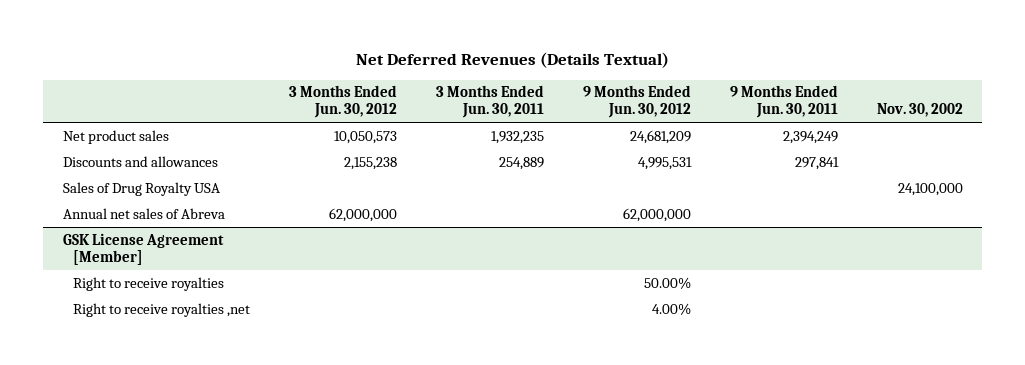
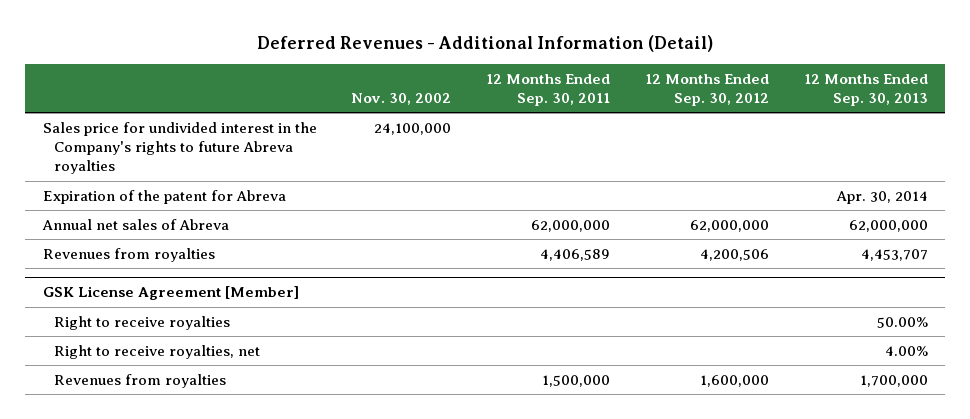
[355,52,669,69] Net Deferred Revenues (Details Textual) -> [257,34,714,52] Deferred Revenues - Additional Information (Detail)
[288,85,397,119] 3 Months Ended Jun. 30, 2012 -> none
[435,85,544,119] 3 Months Ended Jun. 30, 2011 -> none
[582,85,691,119] 9 Months Ended Jun. 30, 2012 -> none
[729,85,838,119] 9 Months Ended Jun. 30, 2011 -> none
none -> [486,73,611,106] 12 Months Ended Sep. 30, 2011
none -> [644,73,769,106] 12 Months Ended Sep. 30, 2012
none -> [803,73,928,106] 12 Months Ended Sep. 30, 2013
[62,129,169,144] Net product sales -> none
[62,155,218,167] Discounts and allowances -> none
[62,181,220,196] Sales of Drug Royalty USA -> [42,121,317,175] Sales price for undivided interest in the Company's rights to future Abreva royalties
none -> [42,189,286,204] Expiration of the patent for Abreva
none -> [42,247,215,262] Revenues from royalties
[73,302,251,317] Right to receive royalties ,net -> [54,344,261,359] Right to receive royalties, net
none -> [54,373,227,388] Revenues from royalties

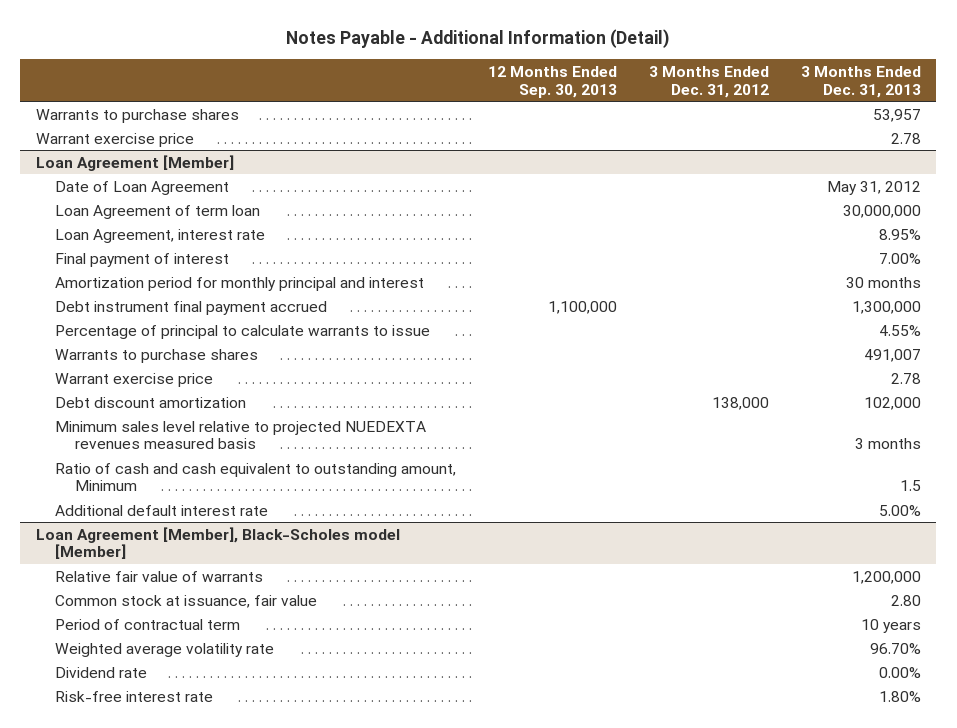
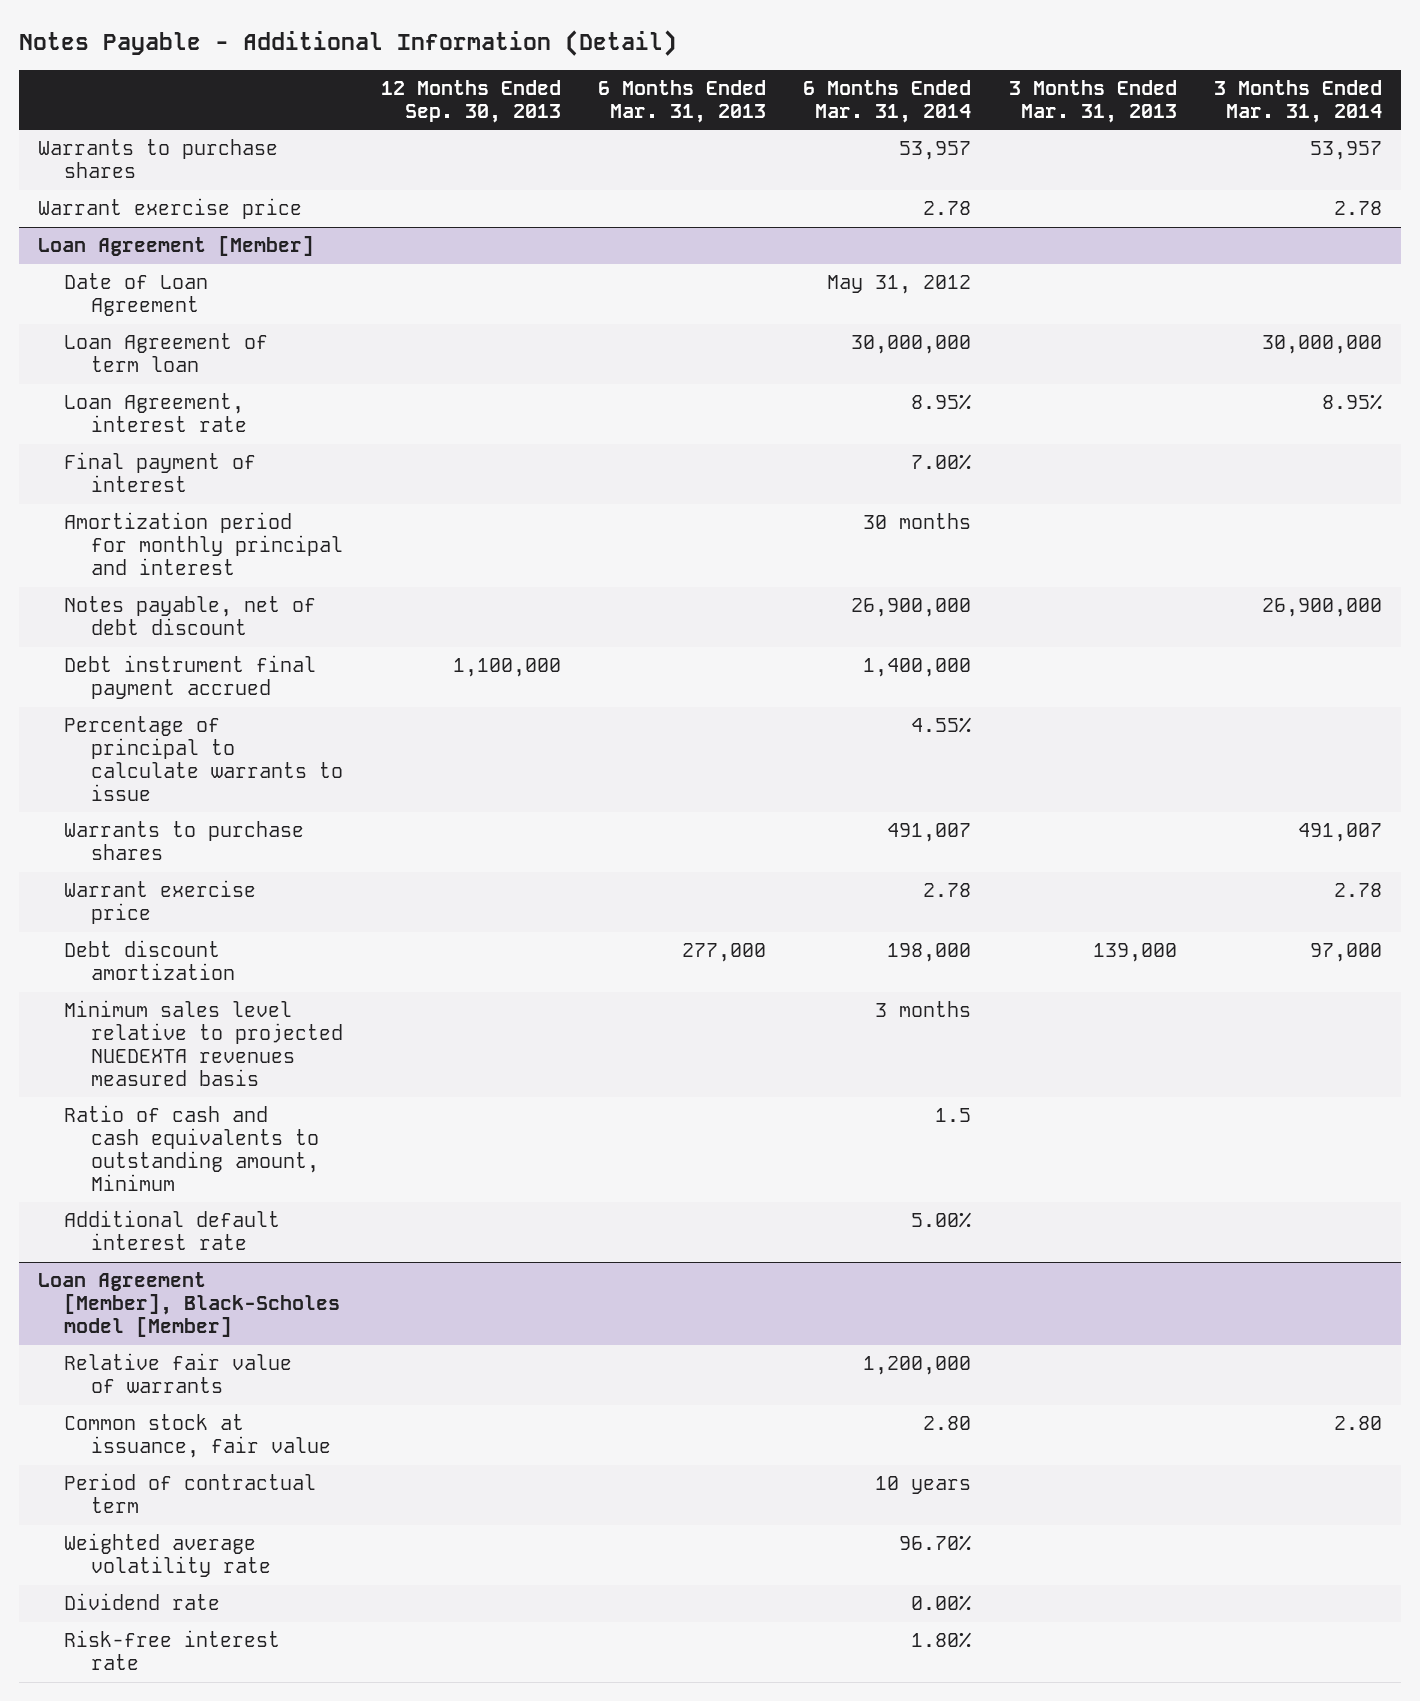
[648,65,769,98] 3 Months Ended Dec. 31, 2012 -> none
[800,65,921,98] 3 Months Ended Dec. 31, 2013 -> none
none -> [598,79,767,123] 6 Months Ended Mar. 31, 2013
none -> [803,79,972,123] 6 Months Ended Mar. 31, 2014
none -> [1008,79,1177,123] 3 Months Ended Mar. 31, 2013
none -> [1214,79,1383,123] 3 Months Ended Mar. 31, 2014
none -> [64,596,317,636] Notes payable, net of debt discount
[55,462,457,492] Ratio of cash and cash equivalent to outstanding amount, Minimum -> [64,1105,320,1192] Ratio of cash and cash equivalents to outstanding amount, Minimum

